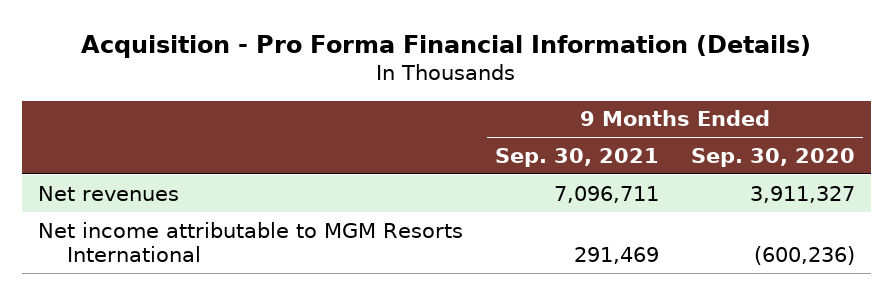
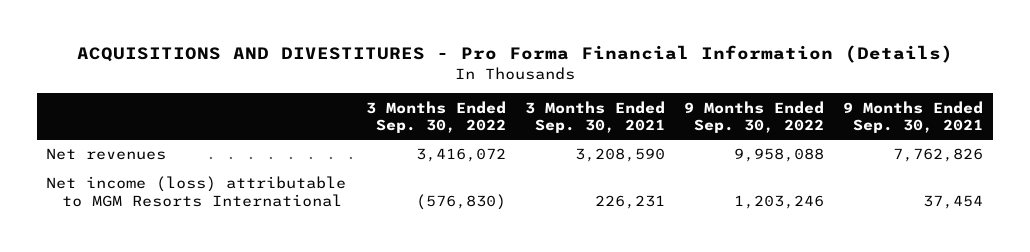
[81,35,812,59] Acquisition - Pro Forma Financial Information (Details) -> [76,45,953,64] ACQUISITIONS AND DIVESTITURES - Pro Forma Financial Information (Details)
[690,148,855,168] Sep. 30, 2020 -> none
none -> [365,100,506,134] 3 Months Ended Sep. 30, 2022
none -> [524,100,665,134] 3 Months Ended Sep. 30, 2021
none -> [684,100,825,134] 9 Months Ended Sep. 30, 2022
[553,185,659,203] 7,096,711 -> [893,148,984,163] 7,762,826
[37,221,463,263] Net income attributable to MGM Resorts International -> [46,176,347,207] Net income (loss) attributable to MGM Resorts International
[573,247,659,265] 291,469 -> [923,194,984,209] 37,454

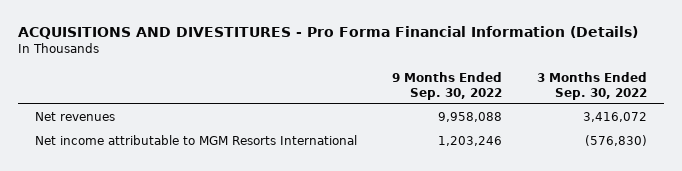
[524,100,665,134] 3 Months Ended Sep. 30, 2021 -> none
[843,100,984,134] 9 Months Ended Sep. 30, 2021 -> none
[46,176,347,207] Net income (loss) attributable to MGM Resorts International -> [35,135,358,146] Net income attributable to MGM Resorts International

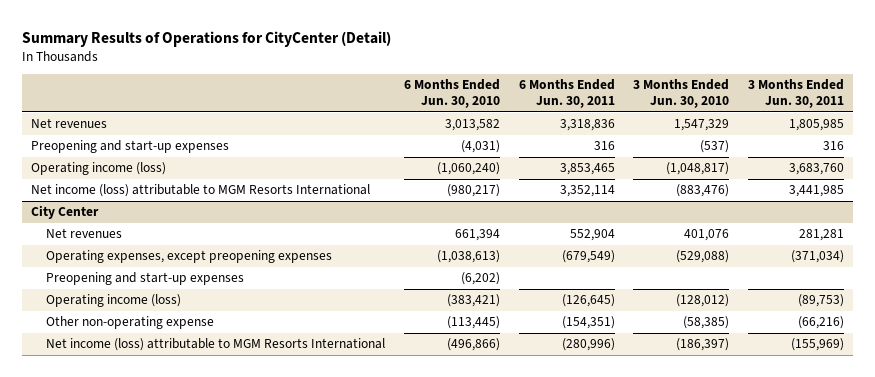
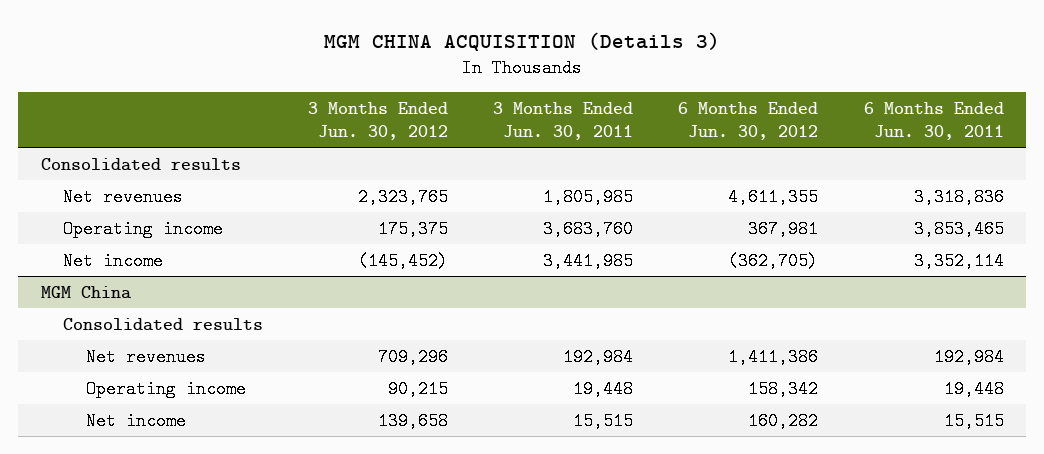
[21,30,391,47] Summary Results of Operations for CityCenter (Detail) -> [324,31,721,51] MGM CHINA ACQUISITION (Details 3)
[403,79,500,109] 6 Months Ended Jun. 30, 2010 -> none
[633,79,730,109] 3 Months Ended Jun. 30, 2010 -> none
none -> [308,102,449,140] 3 Months Ended Jun. 30, 2012
none -> [678,102,819,140] 6 Months Ended Jun. 30, 2012
none -> [40,157,241,171] Consolidated results
[31,140,230,154] Preopening and start-up expenses -> none
[31,205,100,220] City Center -> none
[46,250,333,264] Operating expenses, except preopening expenses -> none
[46,272,245,286] Preopening and start-up expenses -> none
[46,316,215,330] Other non-operating expense -> none
[31,162,167,176] Operating income (loss) -> [63,219,224,238] Operating income
[31,184,371,198] Net income (loss) attributable to MGM Resorts International -> [63,251,164,270] Net income
none -> [40,285,131,299] MGM China
none -> [63,317,264,331] Consolidated results
[569,229,615,242] 552,904 -> [933,347,1004,366] 192,984
[799,229,845,242] 281,281 -> [563,347,634,366] 192,984
[46,294,182,308] Operating income (loss) -> [85,379,246,398] Operating income
[561,294,615,308] (126,645) -> [943,379,1004,398] 19,448
[798,294,845,308] (89,753) -> [573,379,634,398] 19,448
[46,338,386,352] Net income (loss) attributable to MGM Resorts International -> [85,411,186,430] Net income
[561,338,615,352] (280,996) -> [943,411,1004,430] 15,515
[791,338,845,352] (155,969) -> [573,411,634,430] 15,515

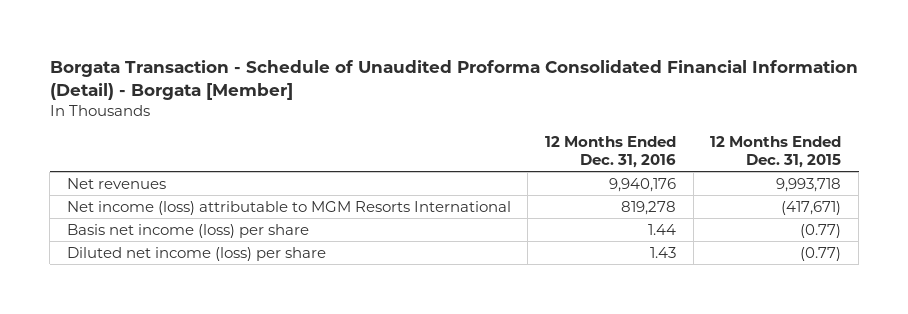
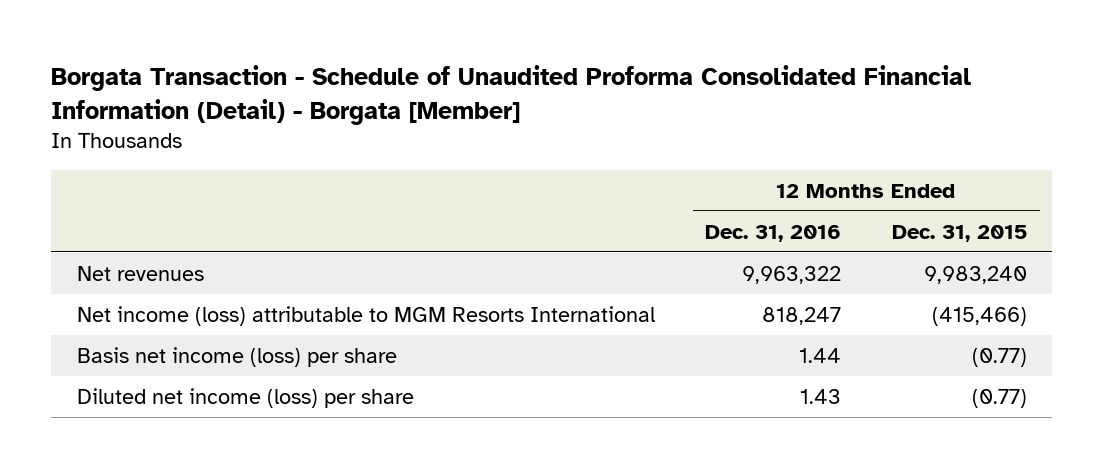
[609,177,677,192] 9,940,176 -> [742,265,842,284] 9,963,322
[776,177,842,192] 9,993,718 -> [923,265,1027,284] 9,983,240
[621,200,677,215] 819,278 -> [762,306,842,325] 818,247
[781,200,842,215] (417,671) -> [931,306,1027,326] (415,466)

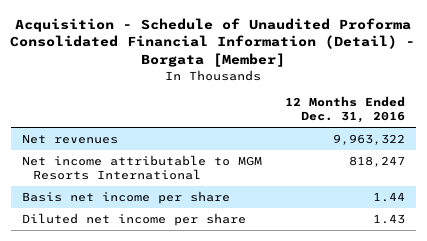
[51,64,972,125] Borgata Transaction - Schedule of Unaudited Proforma Consolidated Financial Information (Detail) - Borgata [Member] -> [10,17,416,68] Acquisition - Schedule of Unaudited Proforma Consolidated Financial Information (Detail) - Borgata [Member]
[891,224,1027,242] Dec. 31, 2015 -> none
[76,305,655,326] Net income (loss) attributable to MGM Resorts International -> [22,154,263,180] Net income attributable to MGM Resorts International
[76,346,397,367] Basis net income (loss) per share -> [22,190,231,204] Basis net income per share
[76,387,414,408] Diluted net income (loss) per share -> [22,212,247,226] Diluted net income per share

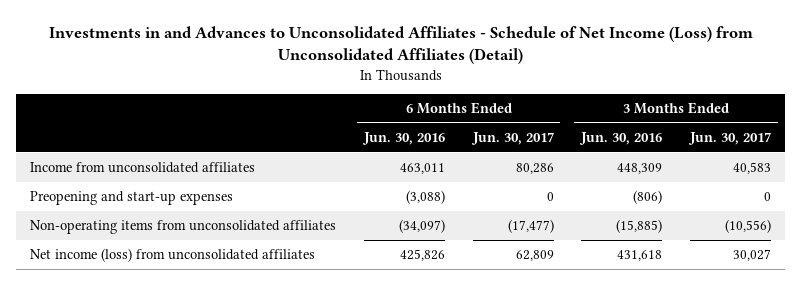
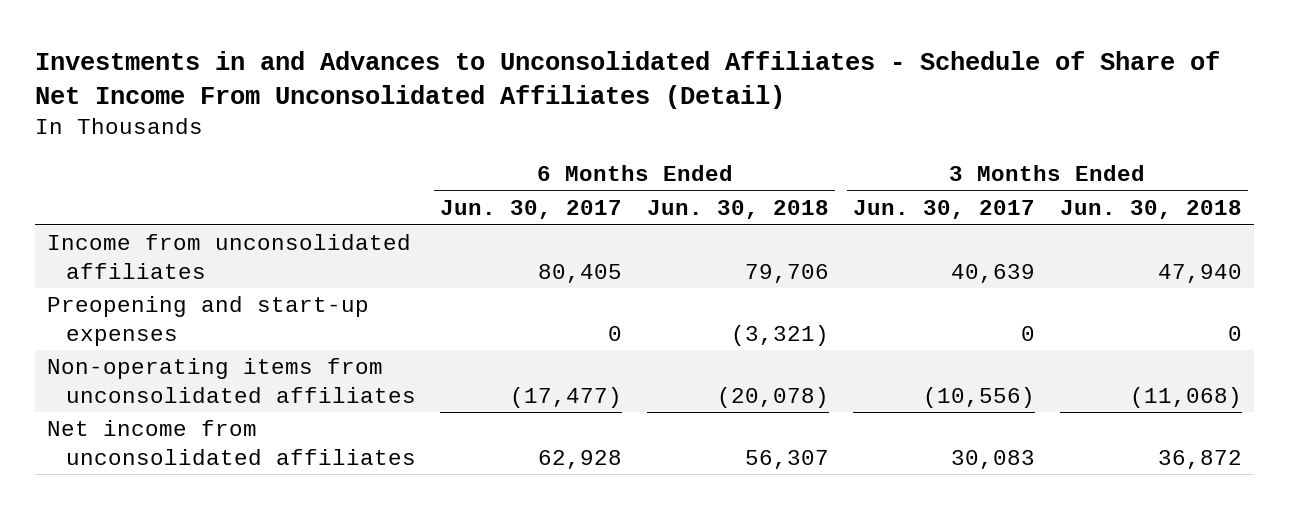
[48,25,753,65] Investments in and Advances to Unconsolidated Affiliates - Schedule of Net Income (Loss) from Unconsolidated Affiliates (Detail) -> [34,50,1220,110] Investments in and Advances to Unconsolidated Affiliates - Schedule of Share of Net Income From Unconsolidated Affiliates (Detail)
[361,131,445,145] Jun. 30, 2016 -> none
[579,131,663,145] Jun. 30, 2016 -> none
none -> [646,199,829,219] Jun. 30, 2018
none -> [1059,199,1242,219] Jun. 30, 2018
[515,163,554,175] 80,286 -> [538,263,623,283] 80,405
[733,162,772,175] 40,583 -> [951,263,1036,283] 40,639
[29,248,315,263] Net income (loss) from unconsolidated affiliates -> [47,420,417,465] Net income from unconsolidated affiliates
[515,250,554,262] 62,809 -> [538,449,623,469] 62,928
[733,249,772,262] 30,027 -> [951,449,1036,469] 30,083

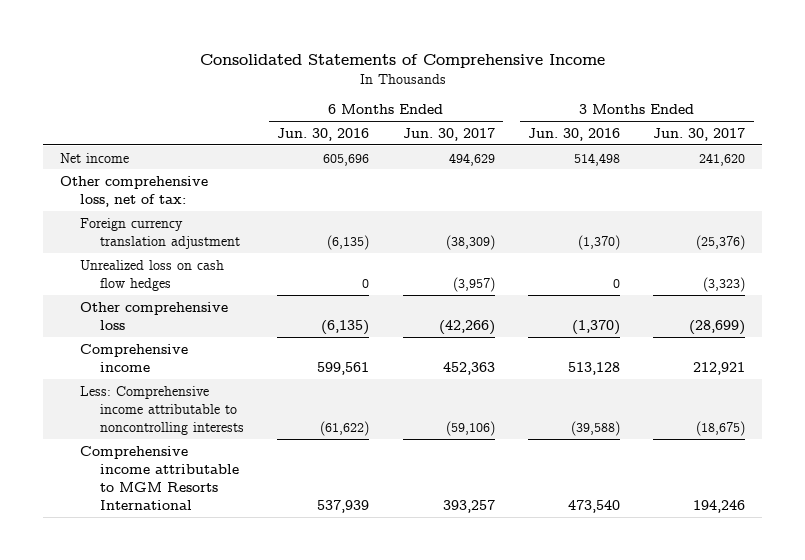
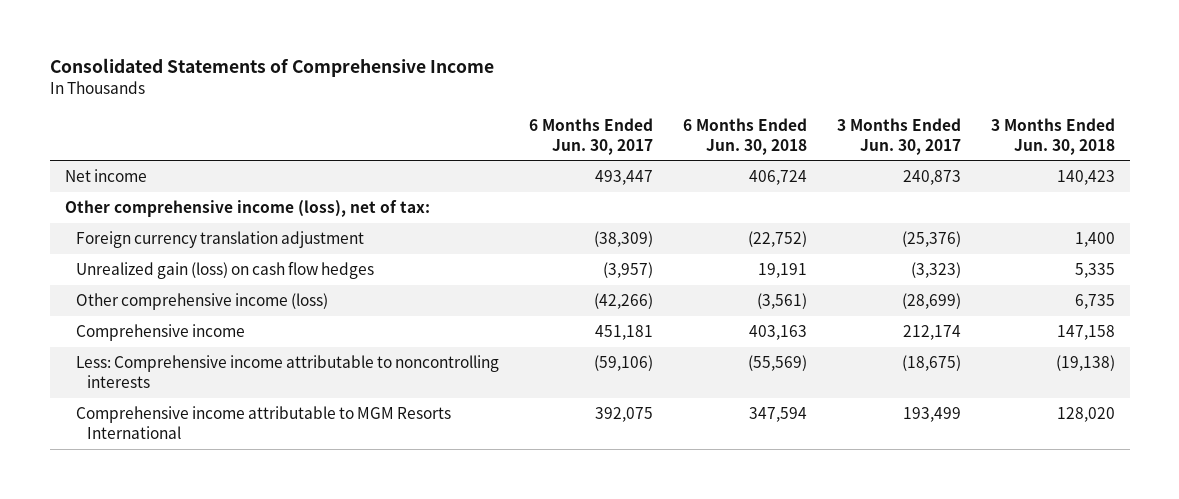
[277,127,370,141] Jun. 30, 2016 -> none
[527,127,620,141] Jun. 30, 2016 -> none
none -> [682,117,807,155] 6 Months Ended Jun. 30, 2018
none -> [990,117,1115,155] 3 Months Ended Jun. 30, 2018
[448,152,495,166] 494,629 -> [594,170,653,186] 493,447
[699,152,746,166] 241,620 -> [902,170,961,186] 240,873
[60,175,209,207] Other comprehensive loss, net of tax: -> [64,200,430,218] Other comprehensive income (loss), net of tax:
[79,259,224,291] Unrealized loss on cash flow hedges -> [75,261,374,280] Unrealized gain (loss) on cash flow hedges
[79,301,228,330] Other comprehensive loss -> [75,293,328,311] Other comprehensive income (loss)
[442,361,495,375] 452,363 -> [594,325,653,341] 451,181
[693,361,746,375] 212,921 -> [902,325,961,341] 212,174
[442,499,495,513] 393,257 -> [594,407,653,423] 392,075
[693,499,746,513] 194,246 -> [902,407,961,423] 193,499

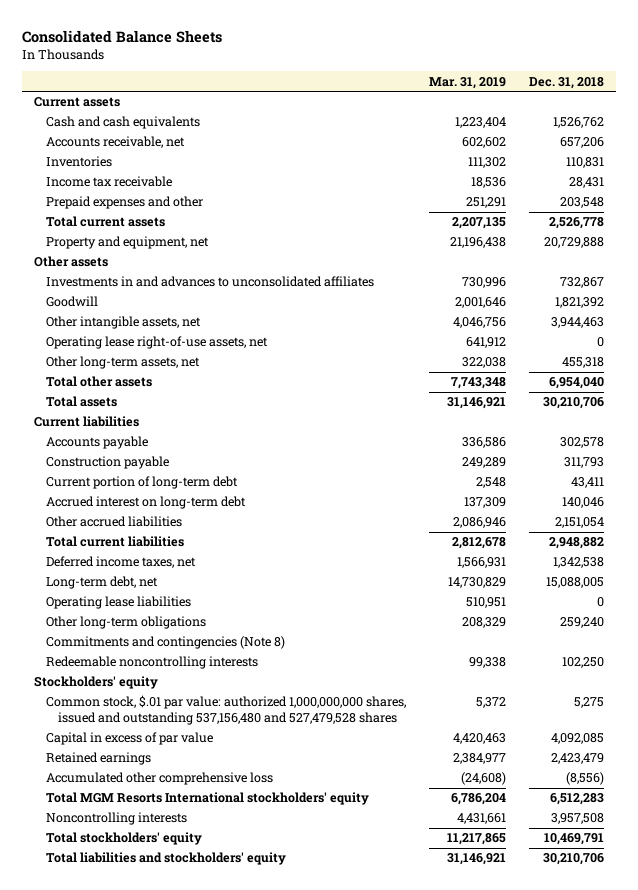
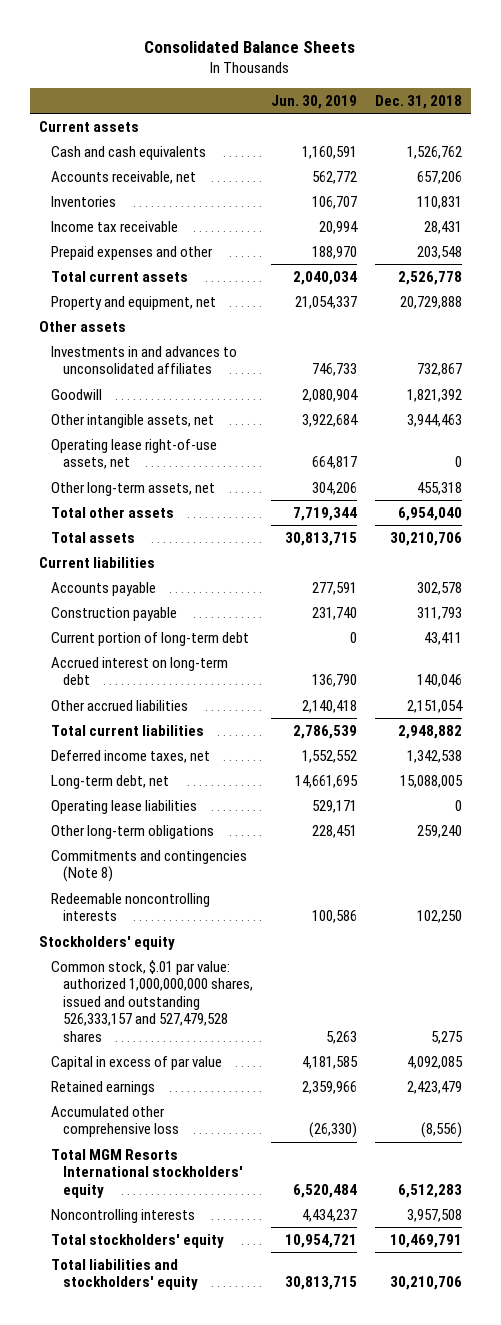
[429,76,507,89] Mar. 31, 2019 -> none
none -> [270,94,357,109] Jun. 30, 2019
[45,695,406,726] Common stock, $.01 par value: authorized 1,000,000,000 shares, issued and outstanding 537,156,480 and 527,479,528 shares -> [51,959,254,1042] Common stock, $.01 par value: authorized 1,000,000,000 shares, issued and outstanding 526,333,157 and 527,479,528 shares

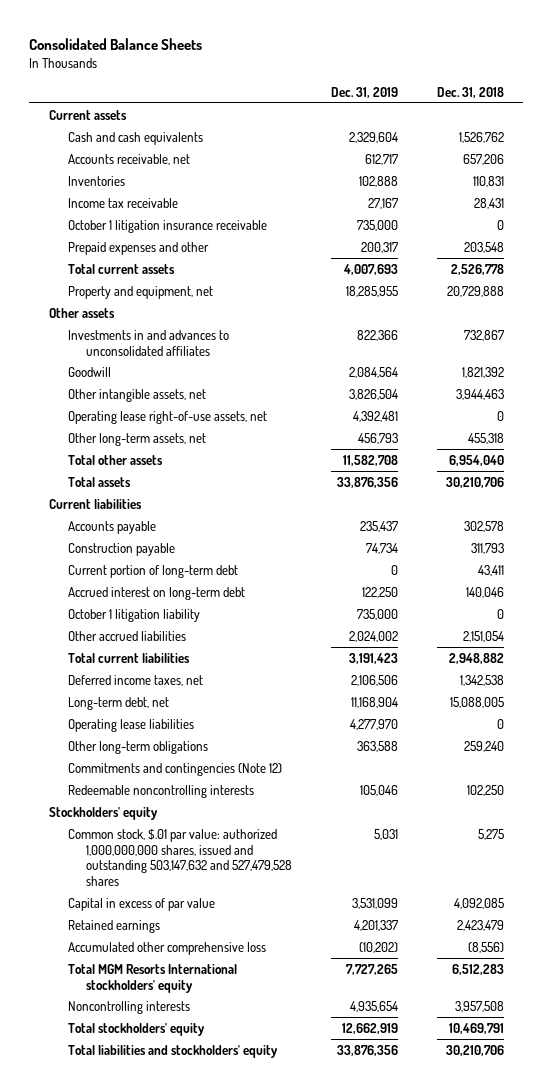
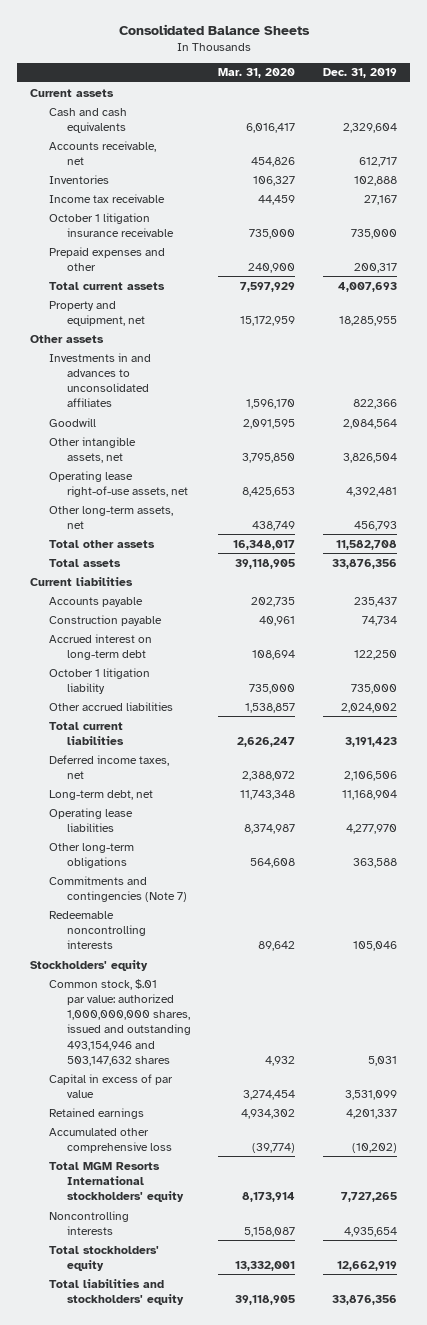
[436,86,504,98] Dec. 31, 2018 -> none
none -> [218,68,296,79] Mar. 31, 2020
[67,564,238,578] Current portion of long-term debt -> none
[67,762,282,776] Commitments and contingencies (Note 12) -> [48,875,188,902] Commitments and contingencies (Note 7)
[67,828,293,887] Common stock, $.01 par value: authorized 1,000,000,000 shares, issued and outstanding 503,147,632 and 527,479,528 shares -> [48,978,192,1066] Common stock, $.01 par value: authorized 1,000,000,000 shares, issued and outstanding 493,154,946 and 503,147,632 shares

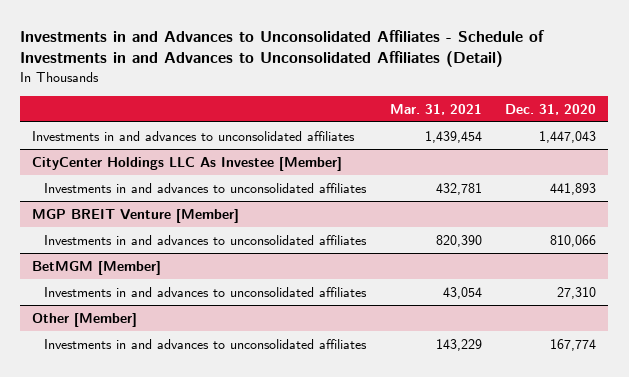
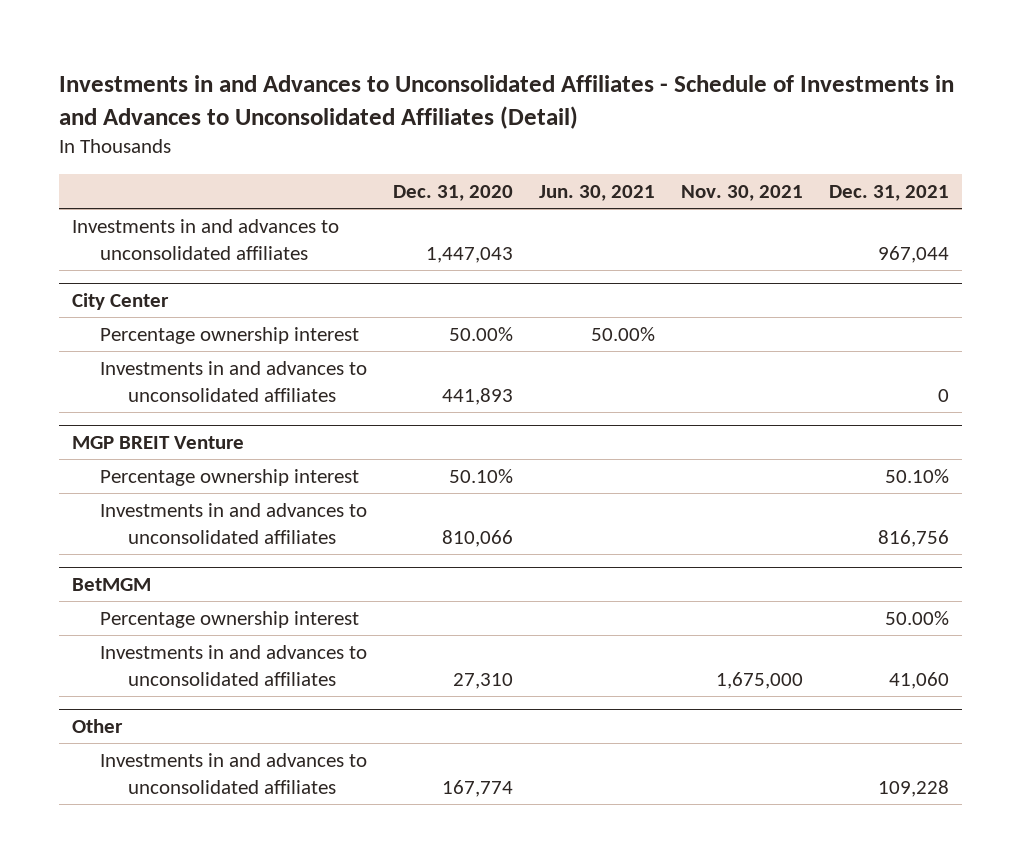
[389,103,482,115] Mar. 31, 2021 -> none
none -> [538,185,655,202] Jun. 30, 2021
none -> [680,185,803,202] Nov. 30, 2021
none -> [828,185,949,202] Dec. 31, 2021
[32,156,343,171] CityCenter Holdings LLC As Investee [Member] -> [71,293,169,311] City Center
none -> [99,326,359,344] Percentage ownership interest
[32,208,240,223] MGP BREIT Venture [Member] -> [71,436,244,450] MGP BREIT Venture
none -> [99,468,359,486] Percentage ownership interest
[32,260,162,275] BetMGM [Member] -> [71,578,151,592] BetMGM
none -> [99,610,359,628] Percentage ownership interest
[32,312,138,327] Other [Member] -> [71,719,123,734] Other

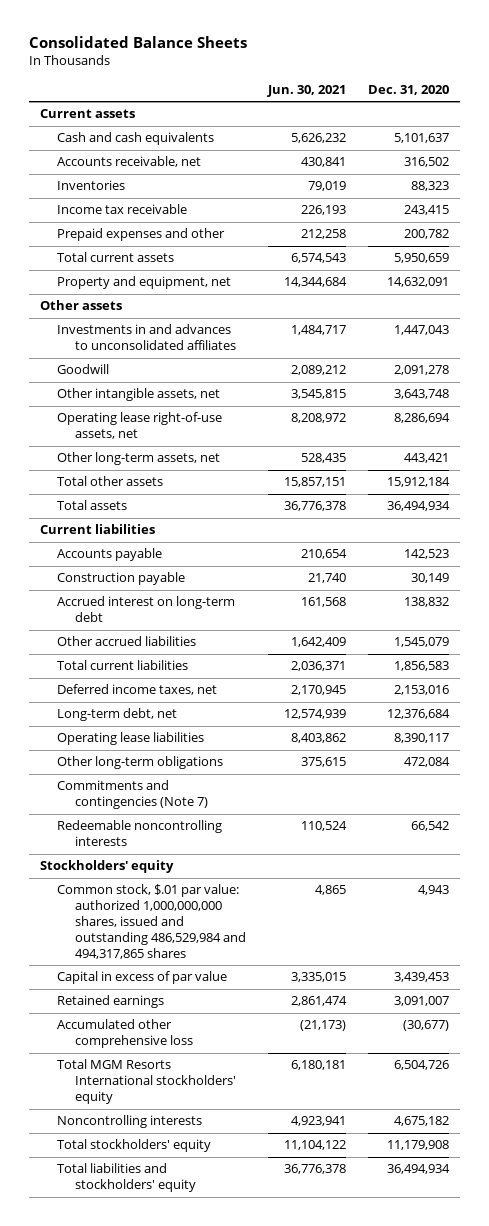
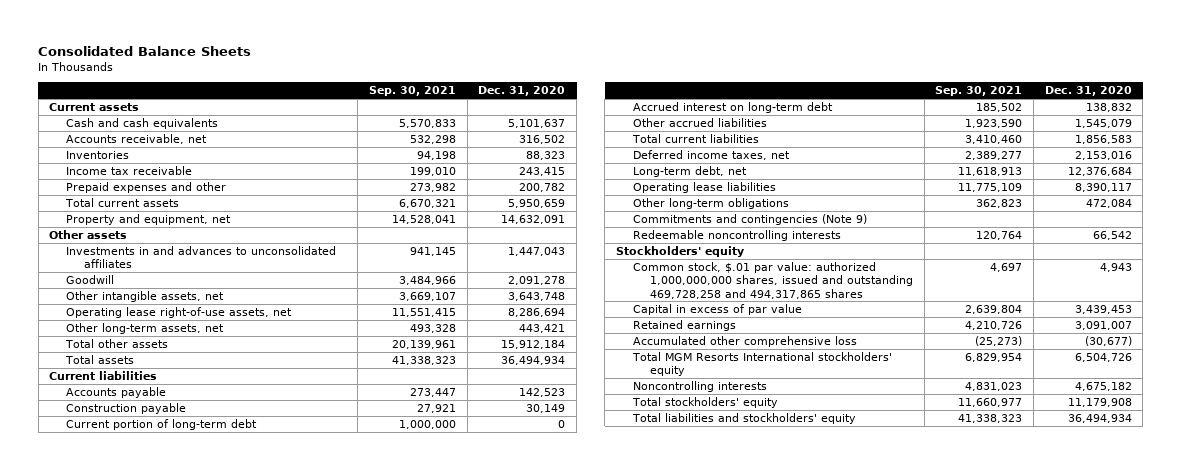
[267,84,347,97] Jun. 30, 2021 -> none
none -> [368,86,456,97] Sep. 30, 2021
none -> [66,419,258,431] Current portion of long-term debt
[57,780,208,810] Commitments and contingencies (Note 7) -> [632,214,867,226] Commitments and contingencies (Note 9)
[57,884,246,959] Common stock, $.01 par value: authorized 1,000,000,000 shares, issued and outstanding 486,529,984 and 494,317,865 shares -> [632,262,913,299] Common stock, $.01 par value: authorized 1,000,000,000 shares, issued and outstanding 469,728,258 and 494,317,865 shares

